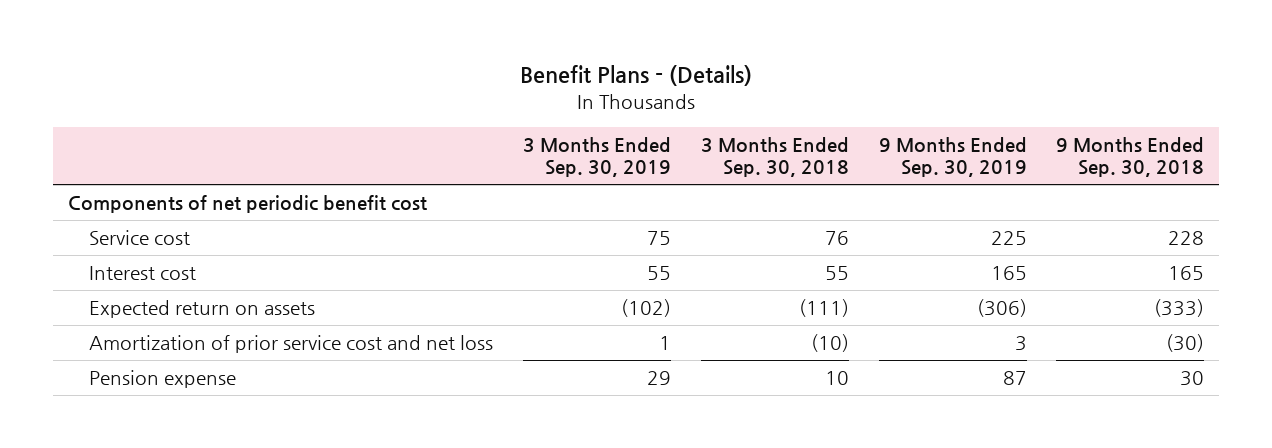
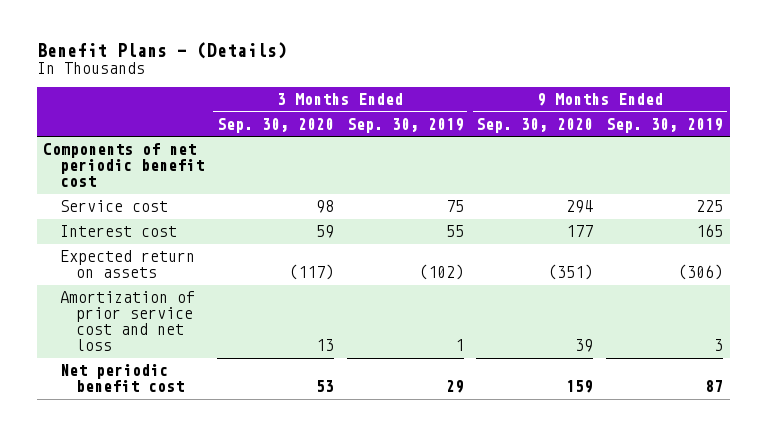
[700,137,849,178] 3 Months Ended Sep. 30, 2018 -> none
[1056,137,1205,178] 9 Months Ended Sep. 30, 2018 -> none
none -> [216,117,334,133] Sep. 30, 2020
none -> [476,117,594,133] Sep. 30, 2020
[89,370,237,389] Pension expense -> [59,364,184,393] Net periodic benefit cost

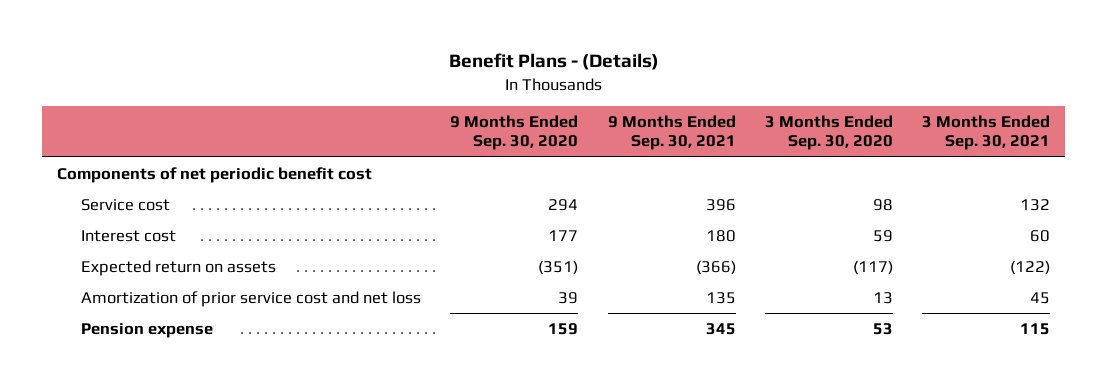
[346,117,464,133] Sep. 30, 2019 -> none
[606,117,724,133] Sep. 30, 2019 -> none
none -> [607,115,736,151] 9 Months Ended Sep. 30, 2021
none -> [922,115,1051,151] 3 Months Ended Sep. 30, 2021
[59,364,184,393] Net periodic benefit cost -> [80,322,213,338] Pension expense

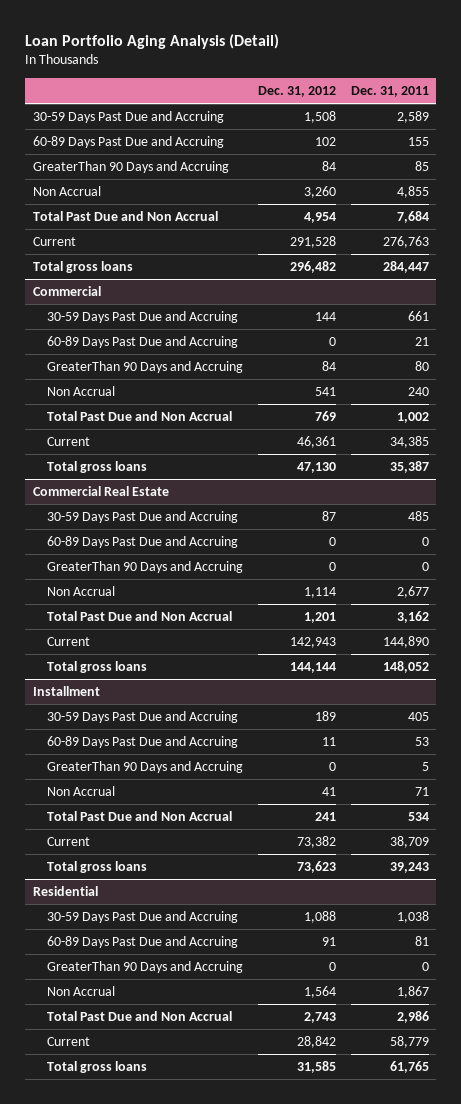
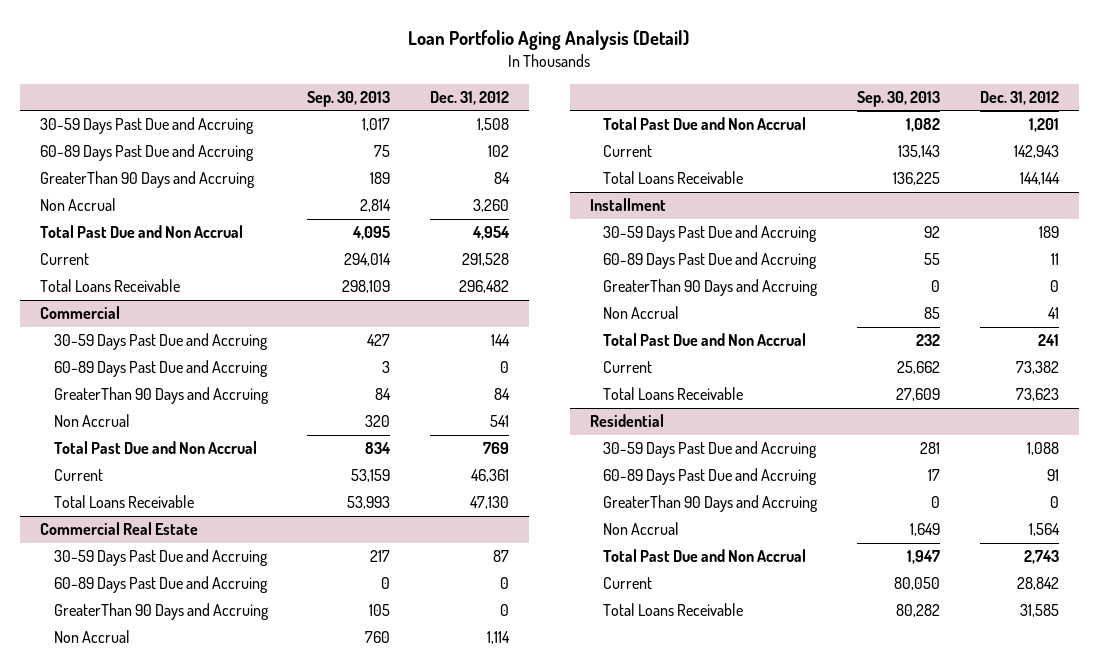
[350,86,429,98] Dec. 31, 2011 -> none
none -> [307,90,391,107] Sep. 30, 2013
[32,261,133,274] Total gross loans -> [40,279,181,293] Total Loans Receivable
[47,461,148,474] Total gross loans -> [53,495,194,509] Total Loans Receivable
[47,661,148,674] Total gross loans -> [603,171,744,185] Total Loans Receivable
[47,861,148,874] Total gross loans -> [603,387,744,401] Total Loans Receivable
[47,1061,148,1074] Total gross loans -> [603,603,744,617] Total Loans Receivable

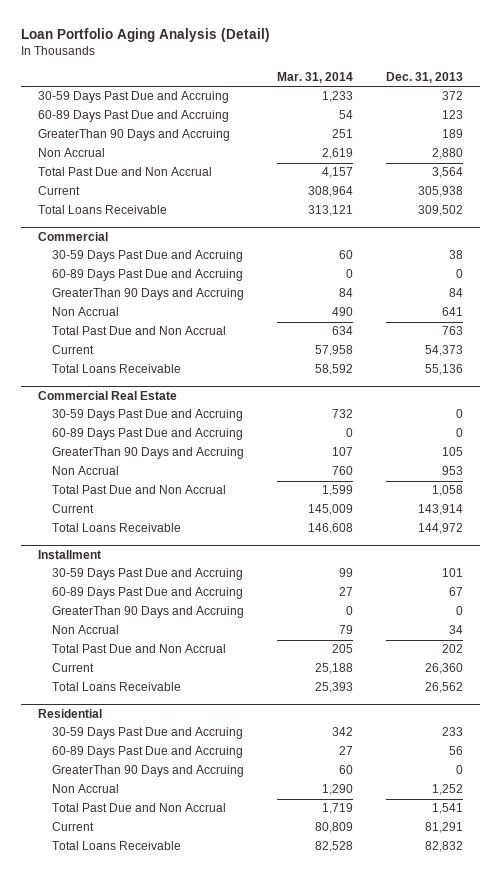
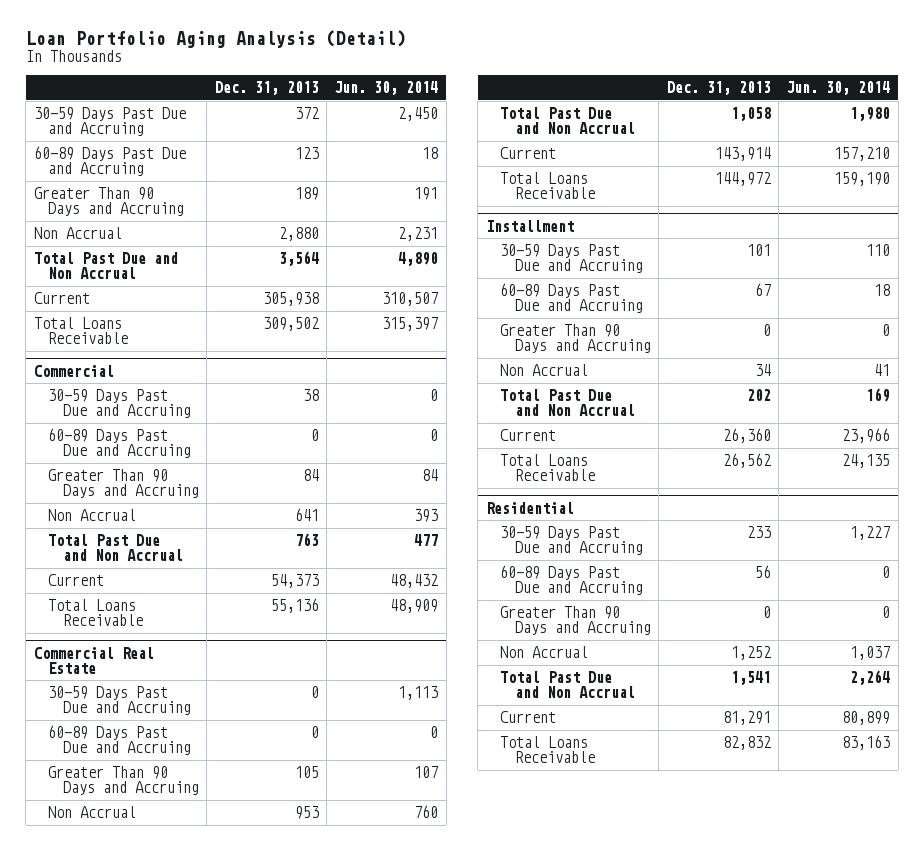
[277,71,354,83] Mar. 31, 2014 -> none
none -> [334,81,439,96] Jun. 30, 2014
[37,129,230,142] GreaterThan 90 Days and Accruing -> [33,187,185,217] Greater Than 90 Days and Accruing
[52,288,245,301] GreaterThan 90 Days and Accruing -> [48,469,199,499] Greater Than 90 Days and Accruing
[52,447,245,460] GreaterThan 90 Days and Accruing -> [48,766,199,796] Greater Than 90 Days and Accruing
[52,606,245,619] GreaterThan 90 Days and Accruing -> [500,324,651,354] Greater Than 90 Days and Accruing
[52,765,245,778] GreaterThan 90 Days and Accruing -> [500,606,651,636] Greater Than 90 Days and Accruing

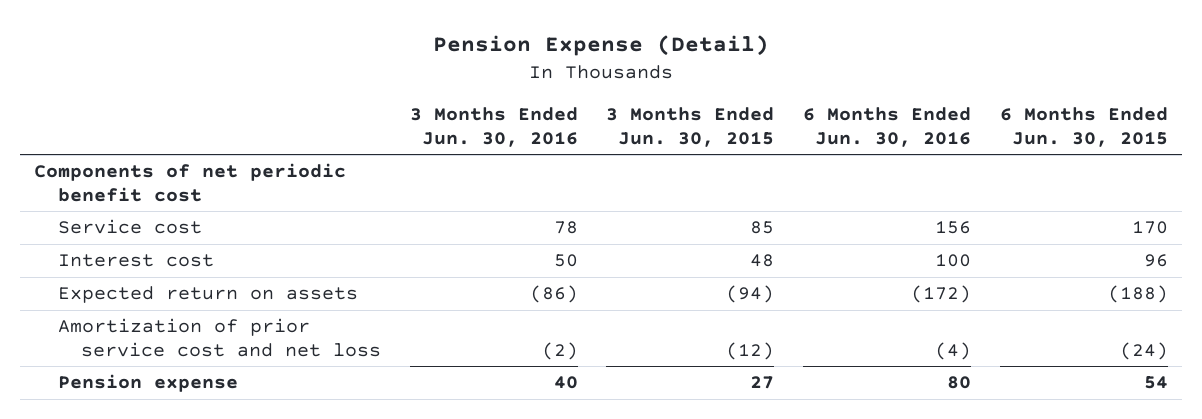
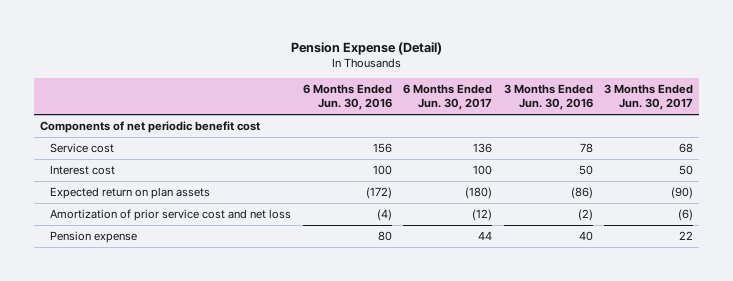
[606,107,775,147] 3 Months Ended Jun. 30, 2015 -> none
[999,107,1168,147] 6 Months Ended Jun. 30, 2015 -> none
none -> [403,84,493,111] 6 Months Ended Jun. 30, 2017
none -> [604,84,694,111] 3 Months Ended Jun. 30, 2017
[57,286,358,304] Expected return on assets -> [50,186,211,199] Expected return on plan assets

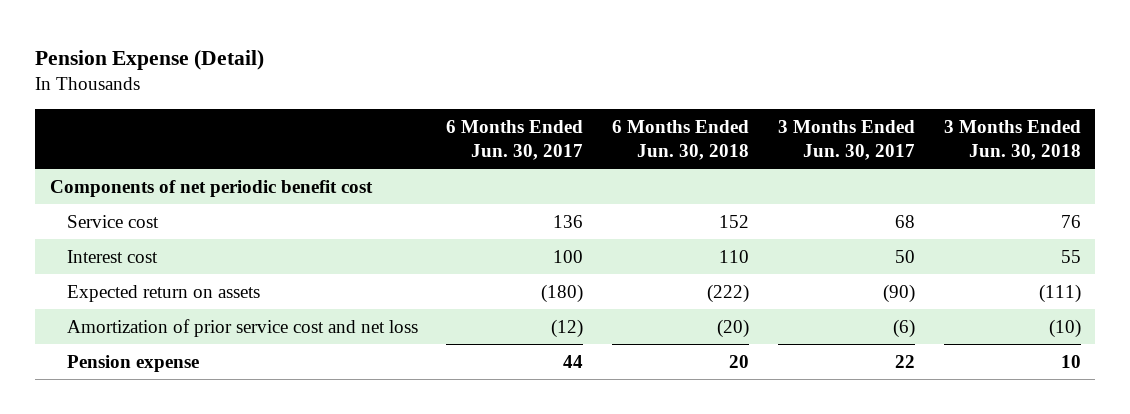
[302,84,392,111] 6 Months Ended Jun. 30, 2016 -> none
[503,84,593,111] 3 Months Ended Jun. 30, 2016 -> none
none -> [612,119,750,160] 6 Months Ended Jun. 30, 2018
none -> [943,119,1081,160] 3 Months Ended Jun. 30, 2018
[50,186,211,199] Expected return on plan assets -> [66,284,260,302] Expected return on assets

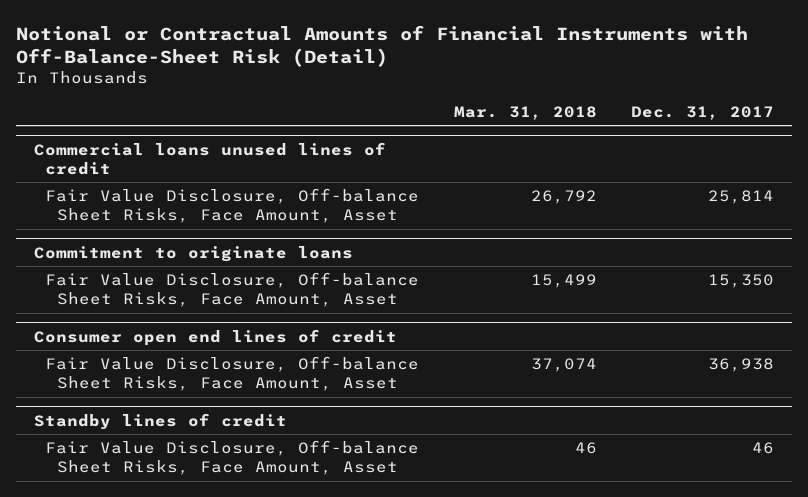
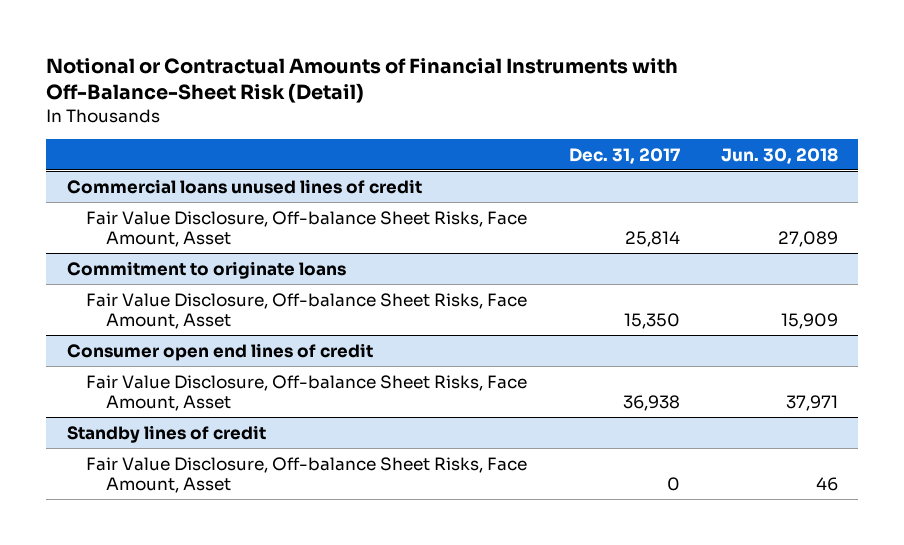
[453,106,597,121] Mar. 31, 2018 -> none
none -> [720,147,838,164] Jun. 30, 2018
[752,441,775,454] 46 -> [666,477,680,492] 0

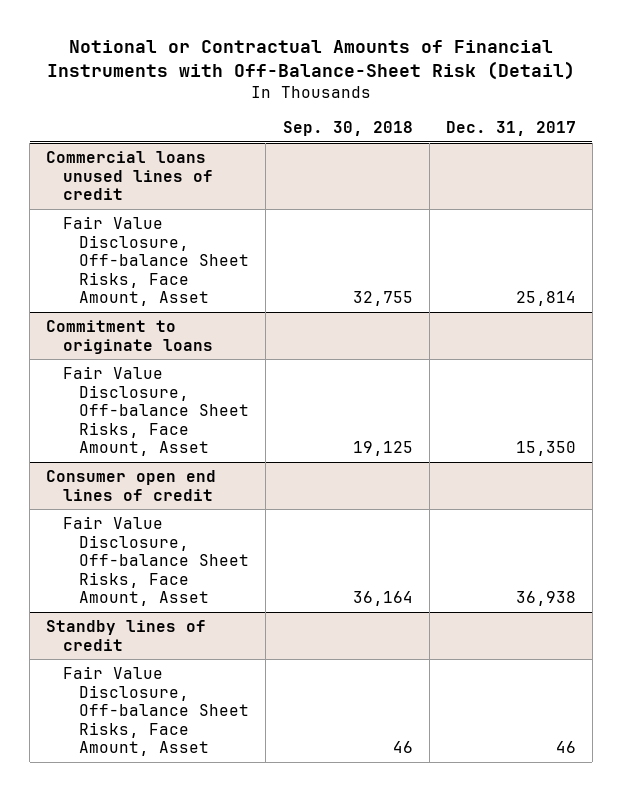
[720,147,838,164] Jun. 30, 2018 -> none
none -> [282,121,413,137] Sep. 30, 2018
[666,477,680,492] 0 -> [555,741,576,754] 46

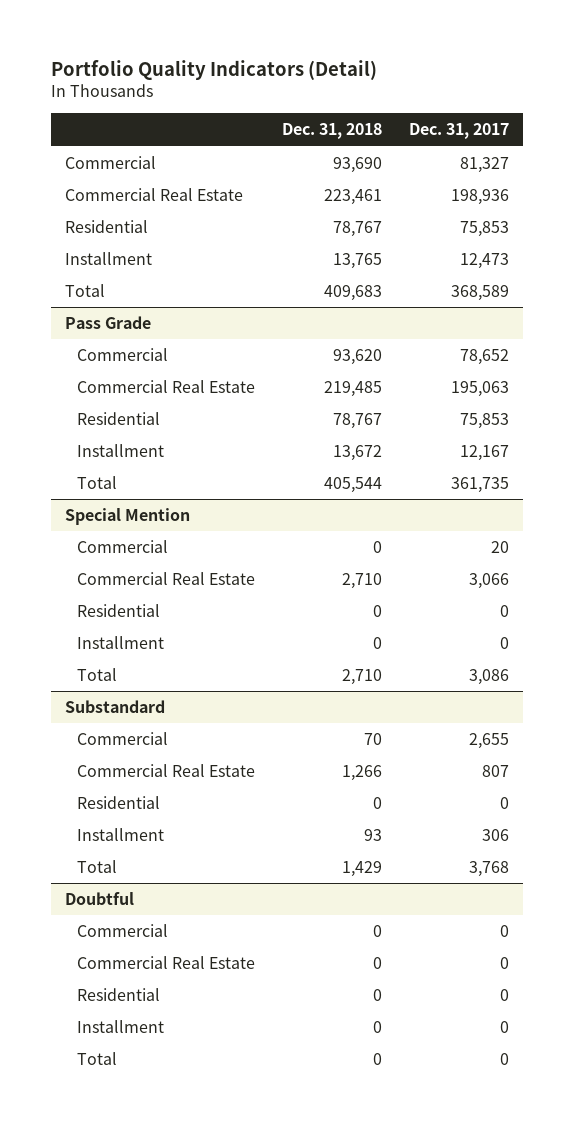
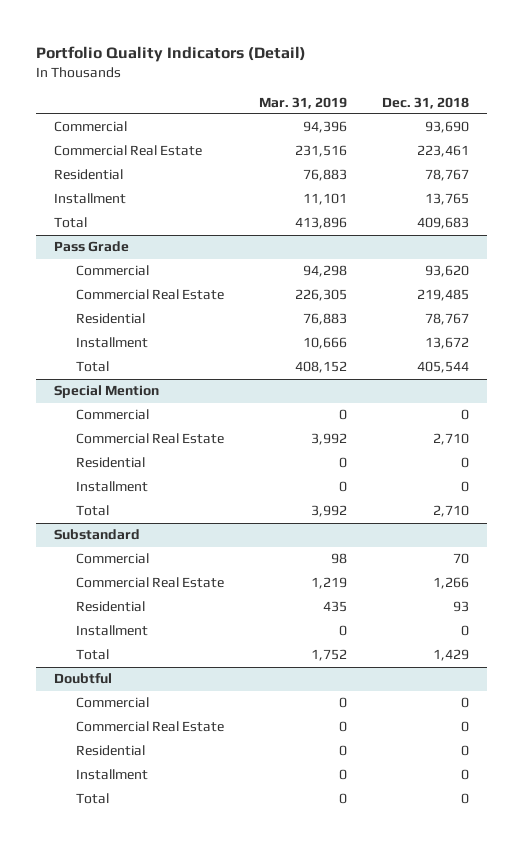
[409,123,510,140] Dec. 31, 2017 -> none
none -> [258,96,347,109] Mar. 31, 2019
[373,796,383,809] 0 -> [453,601,470,613] 93
[364,828,383,841] 93 -> [461,625,470,637] 0

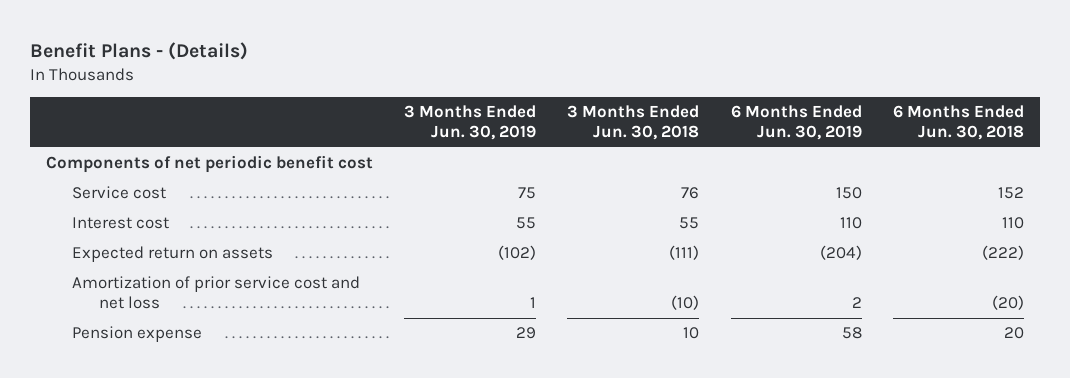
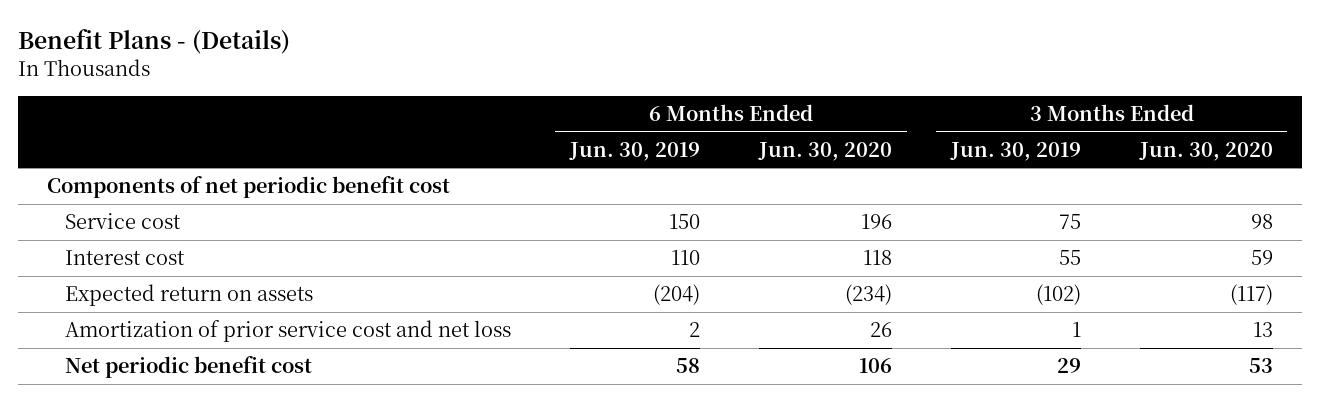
[567,105,700,141] 3 Months Ended Jun. 30, 2018 -> none
[892,105,1024,141] 6 Months Ended Jun. 30, 2018 -> none
none -> [757,141,892,161] Jun. 30, 2020
none -> [1138,141,1273,161] Jun. 30, 2020
[72,326,203,343] Pension expense -> [65,356,313,379] Net periodic benefit cost

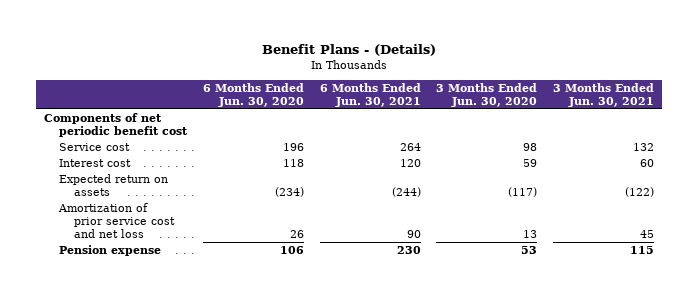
[569,141,701,161] Jun. 30, 2019 -> none
[949,141,1081,161] Jun. 30, 2019 -> none
none -> [319,82,421,107] 6 Months Ended Jun. 30, 2021
none -> [553,82,655,107] 3 Months Ended Jun. 30, 2021
[65,356,313,379] Net periodic benefit cost -> [59,244,162,256] Pension expense

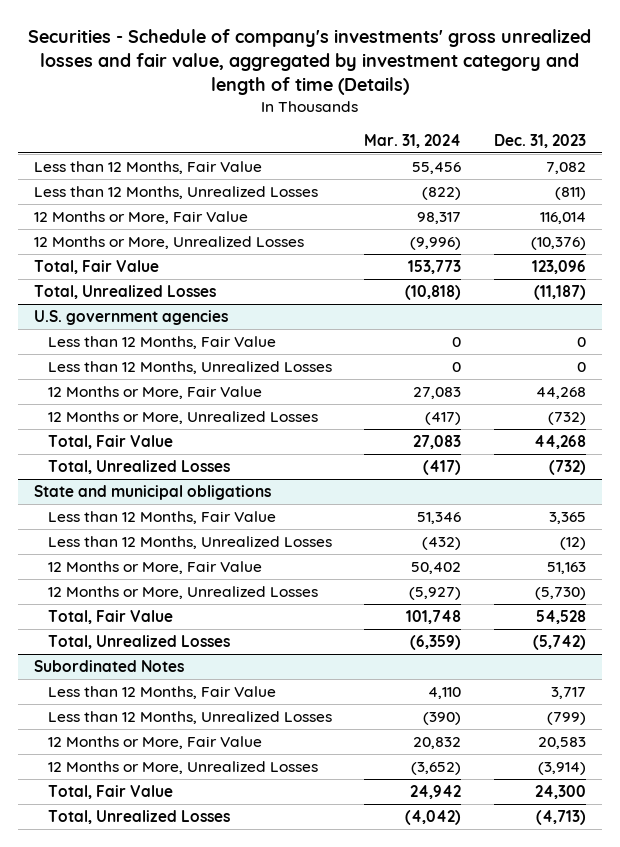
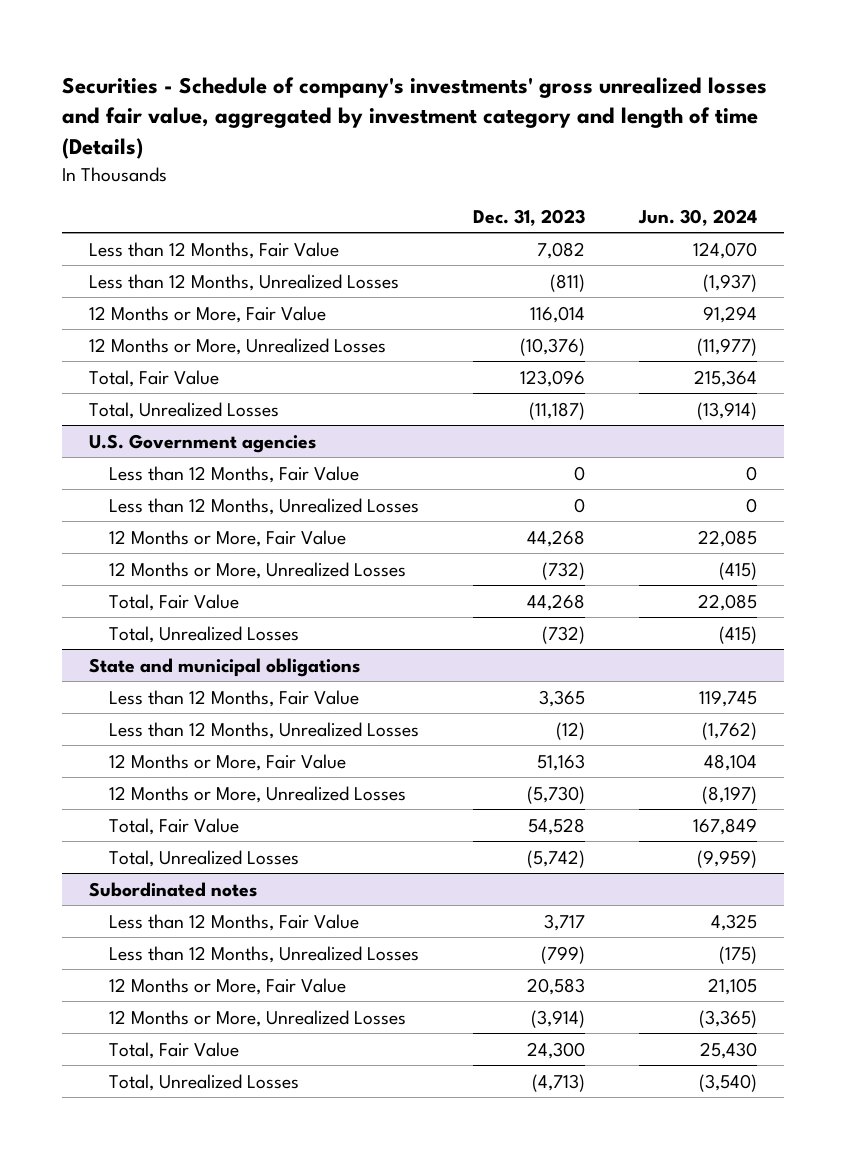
[364,133,462,148] Mar. 31, 2024 -> none
none -> [638,208,758,226] Jun. 30, 2024
[34,310,229,326] U.S. government agencies -> [89,433,317,453] U.S. Government agencies
[34,660,185,673] Subordinated Notes -> [89,881,258,897] Subordinated notes

